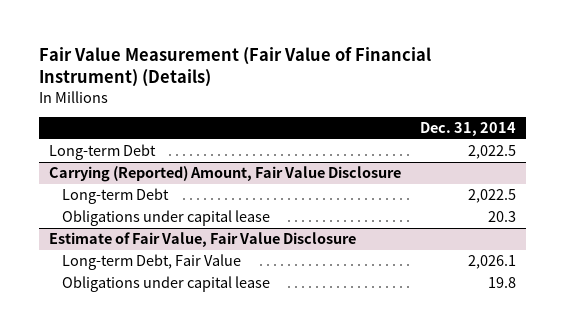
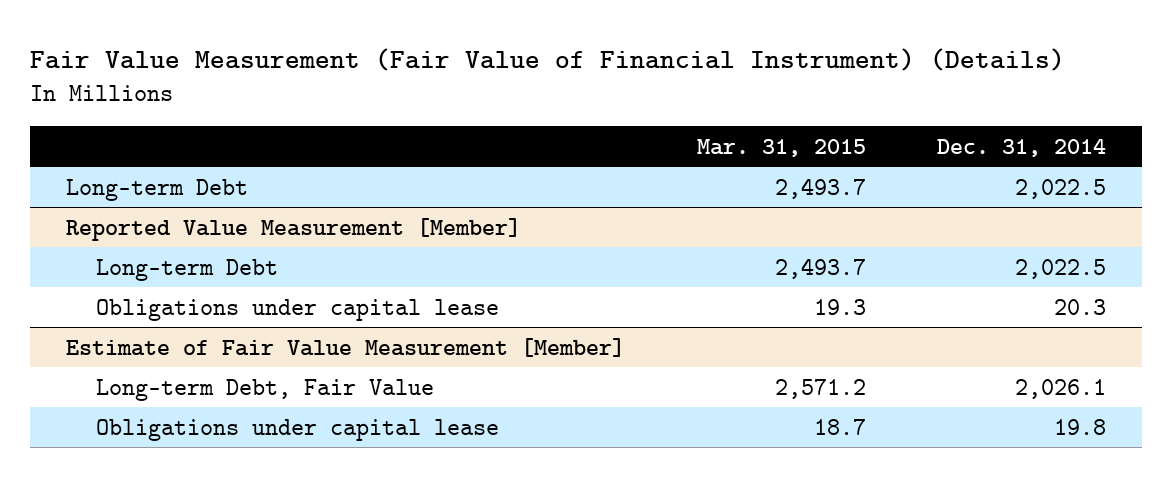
none -> [696,138,866,157] Mar. 31, 2015
[48,166,401,183] Carrying (Reported) Amount, Fair Value Disclosure -> [66,217,522,241] Reported Value Measurement [Member]
[48,232,356,248] Estimate of Fair Value, Fair Value Disclosure -> [66,337,626,357] Estimate of Fair Value Measurement [Member]

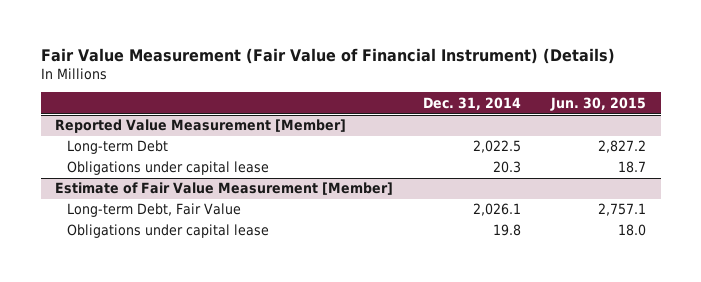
[696,138,866,157] Mar. 31, 2015 -> none
none -> [549,96,646,111] Jun. 30, 2015
[66,178,249,201] Long-term Debt -> none

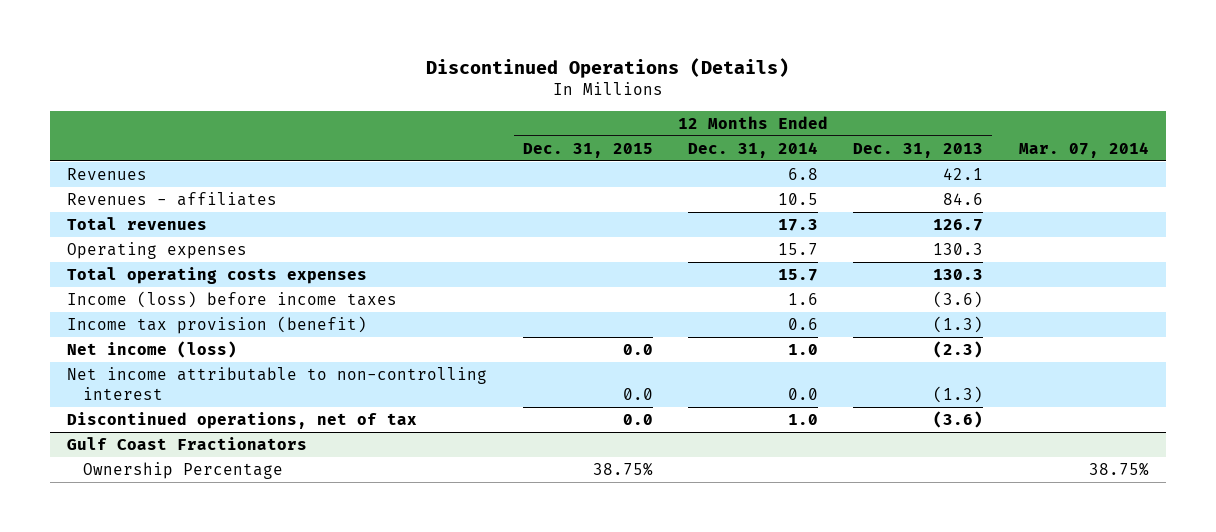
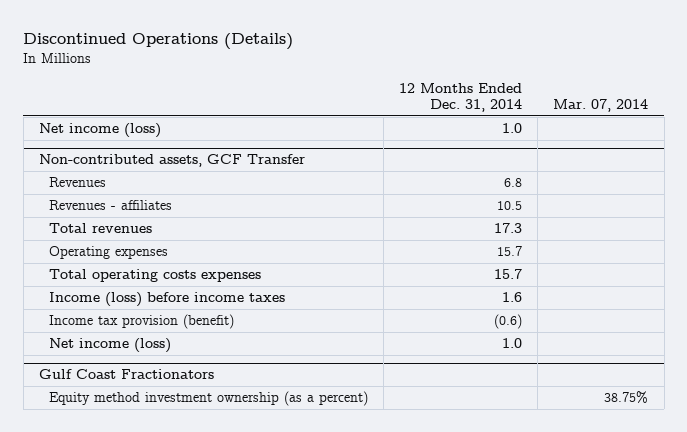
[522,142,653,158] Dec. 31, 2015 -> none
[853,142,984,158] Dec. 31, 2013 -> none
none -> [38,123,161,139] Net income (loss)
none -> [38,154,305,168] Non-contributed assets, GCF Transfer
[788,317,819,330] 0.6 -> [494,314,523,330] (0.6)
[67,366,488,400] Net income attributable to non-controlling interest -> none
[67,411,418,429] Discontinued operations, net of tax -> none
[83,461,284,479] Ownership Percentage -> [48,391,368,407] Equity method investment ownership (as a percent)

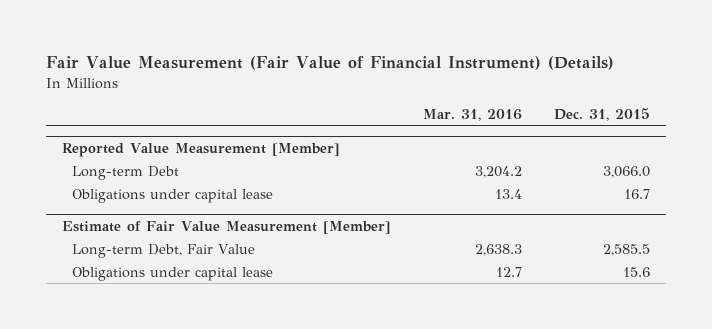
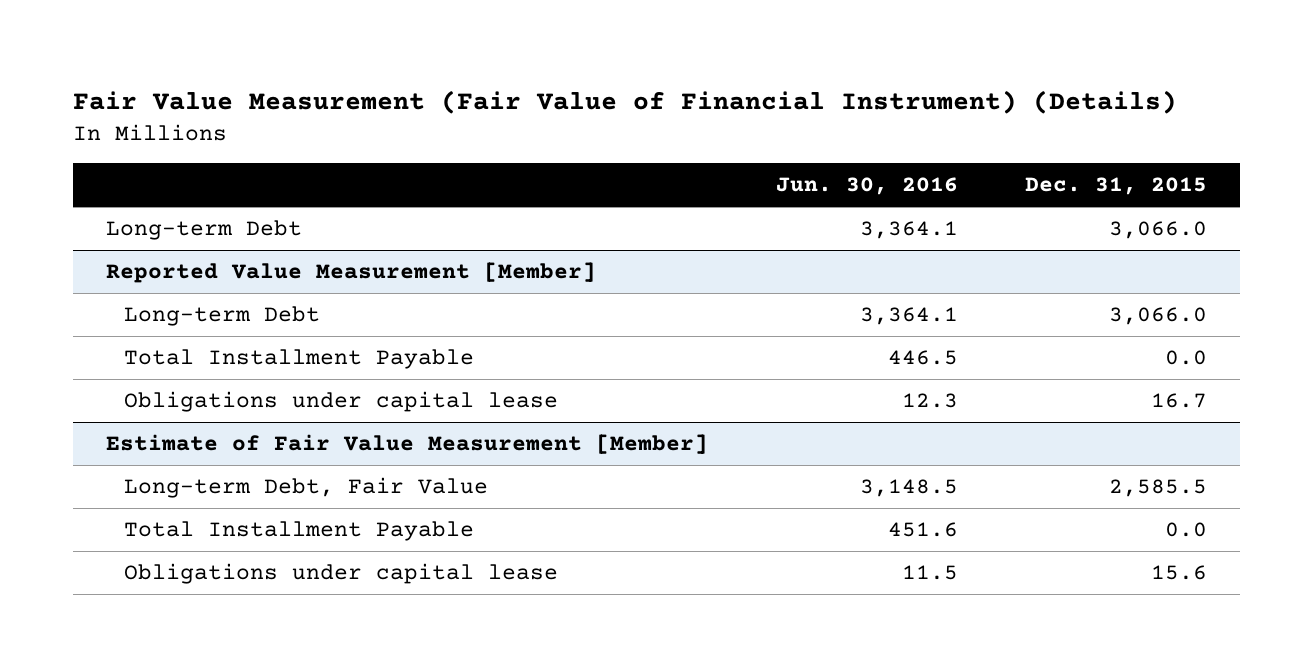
[422,108,522,121] Mar. 31, 2016 -> none
none -> [775,177,958,196] Jun. 30, 2016
none -> [106,220,303,241] Long-term Debt
none -> [124,349,475,370] Total Installment Payable
none -> [124,521,475,542] Total Installment Payable

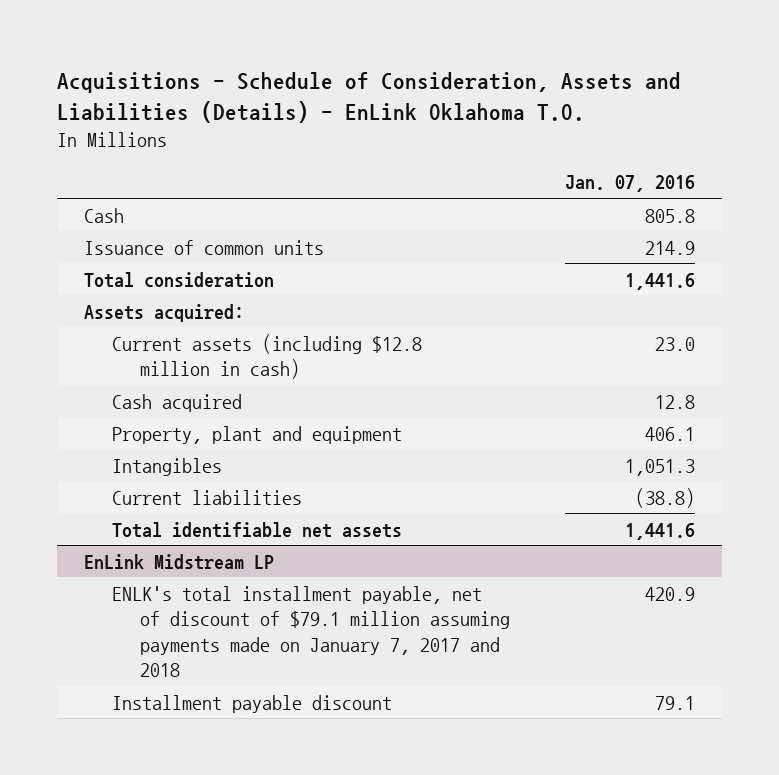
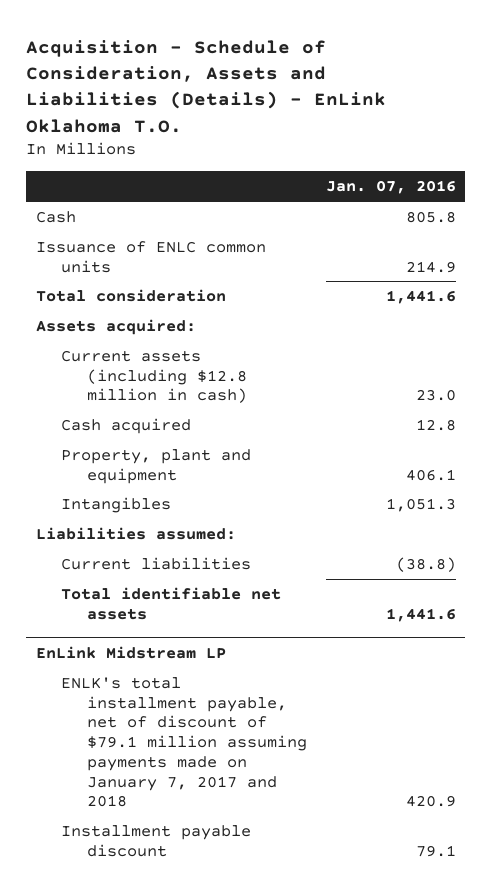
[56,71,681,123] Acquisitions - Schedule of Consideration, Assets and Liabilities (Details) - EnLink Oklahoma T.O. -> [26,39,387,133] Acquisition - Schedule of Consideration, Assets and Liabilities (Details) - EnLink Oklahoma T.O.
[84,239,325,255] Issuance of common units -> [35,240,266,273] Issuance of ENLC common units
none -> [35,526,236,540] Liabilities assumed:

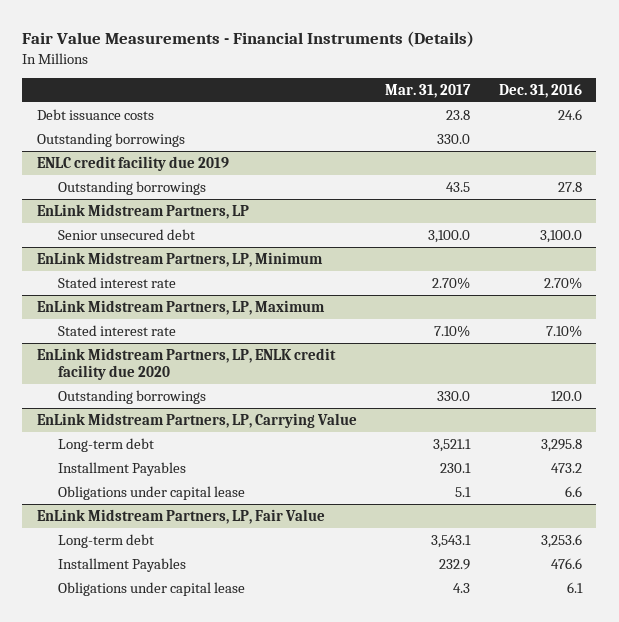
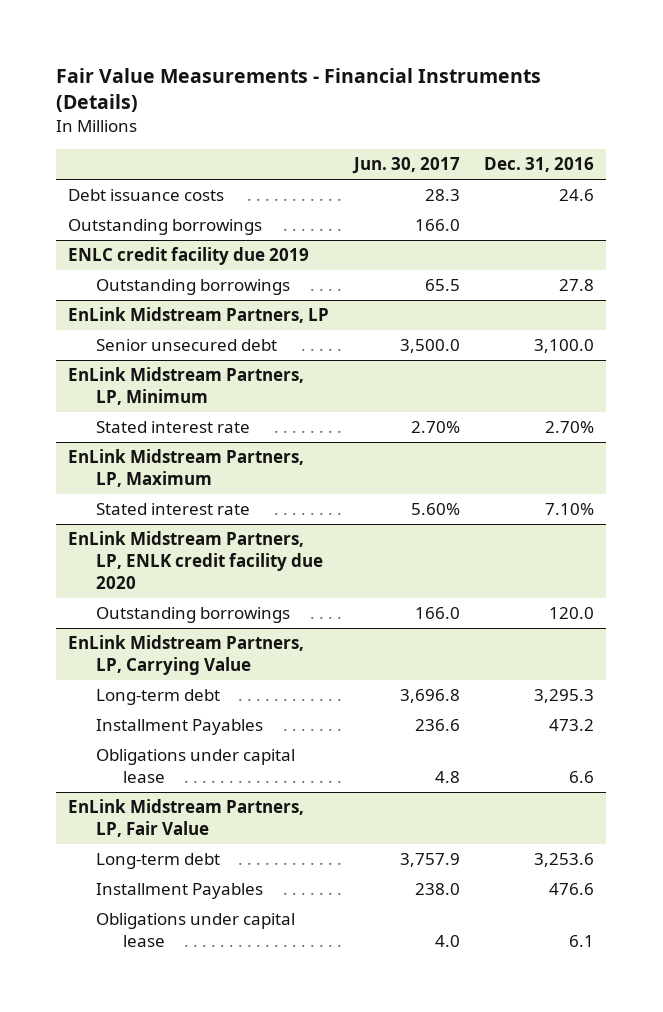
[385,83,472,98] Mar. 31, 2017 -> none
none -> [351,157,460,175] Jun. 30, 2017
[540,438,582,452] 3,295.8 -> [534,689,595,704] 3,295.3

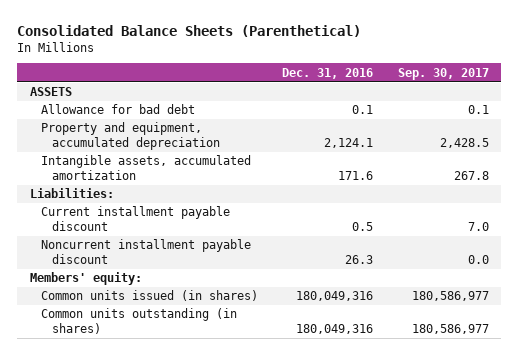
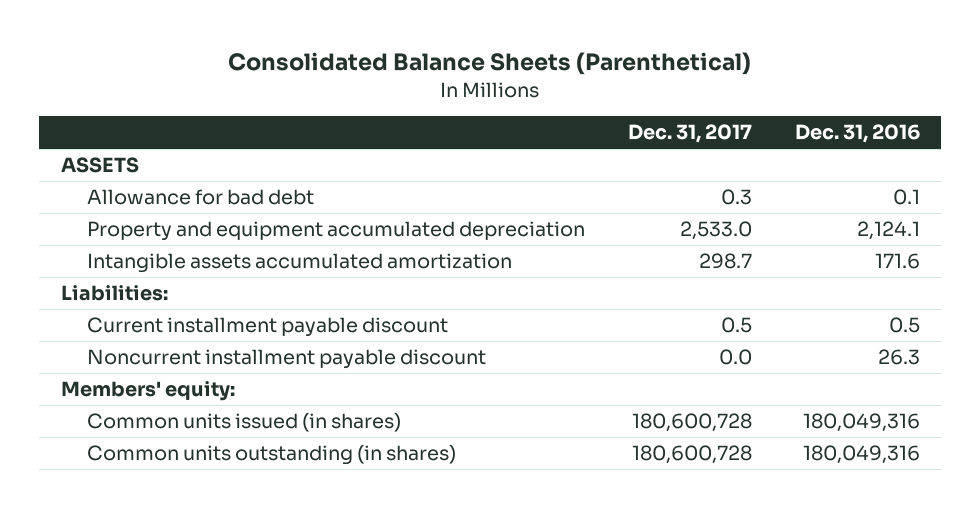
[397,67,489,80] Sep. 30, 2017 -> none
none -> [627,124,752,144] Dec. 31, 2017
[40,122,221,150] Property and equipment, accumulated depreciation -> [87,221,586,242] Property and equipment accumulated depreciation
[40,155,251,180] Intangible assets, accumulated amortization -> [87,253,513,274] Intangible assets accumulated amortization

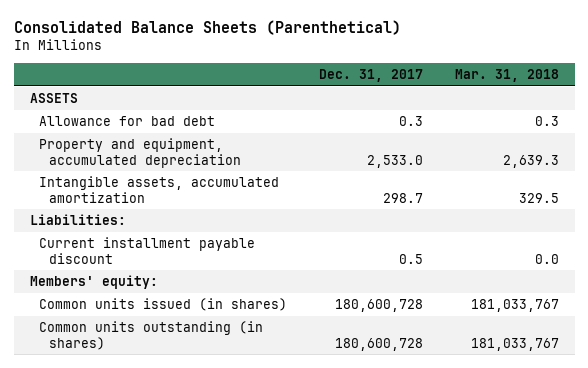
[794,124,920,144] Dec. 31, 2016 -> none
none -> [454,69,559,83] Mar. 31, 2018
[87,221,586,242] Property and equipment accumulated depreciation -> [39,137,241,168] Property and equipment, accumulated depreciation
[87,253,513,274] Intangible assets accumulated amortization -> [39,175,280,203] Intangible assets, accumulated amortization
[87,349,487,370] Noncurrent installment payable discount -> none

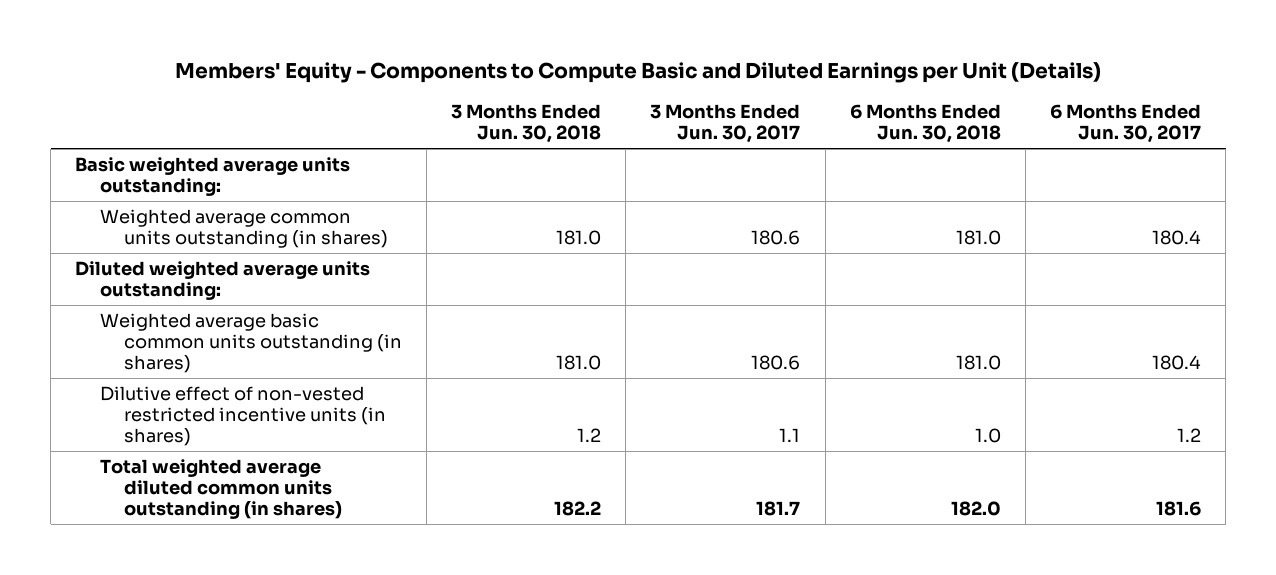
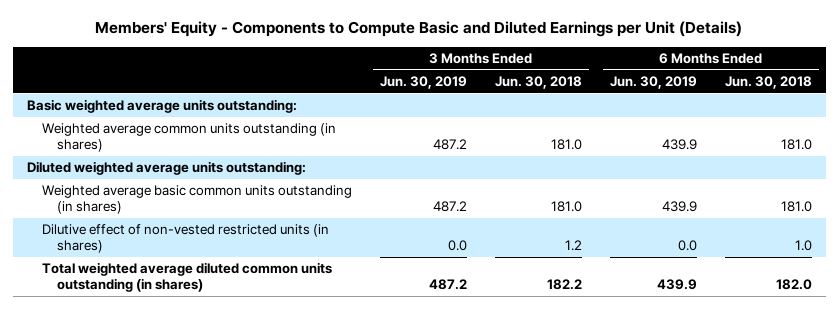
[650,104,801,144] 3 Months Ended Jun. 30, 2017 -> none
[1049,104,1201,144] 6 Months Ended Jun. 30, 2017 -> none
none -> [379,76,467,90] Jun. 30, 2019
none -> [609,76,697,90] Jun. 30, 2019
[99,385,386,447] Dilutive effect of non-vested restricted incentive units (in shares) -> [41,224,329,254] Dilutive effect of non-vested restricted units (in shares)

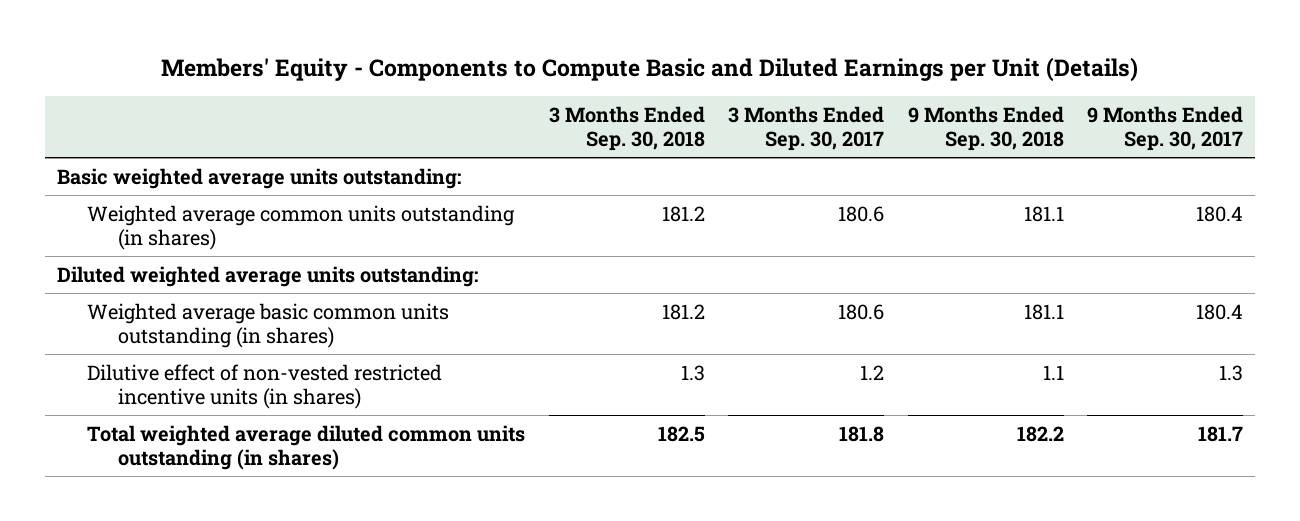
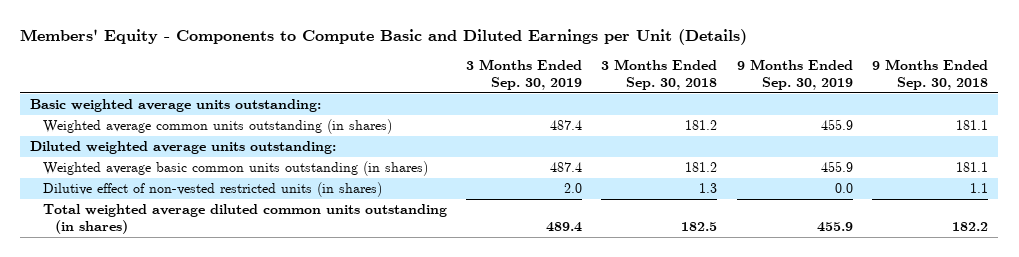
[728,105,885,151] 3 Months Ended Sep. 30, 2017 -> none
[1087,105,1244,151] 9 Months Ended Sep. 30, 2017 -> none
none -> [466,59,583,90] 3 Months Ended Sep. 30, 2019
none -> [736,59,853,90] 9 Months Ended Sep. 30, 2019
[87,363,443,409] Dilutive effect of non-vested restricted incentive units (in shares) -> [42,182,382,198] Dilutive effect of non-vested restricted units (in shares)

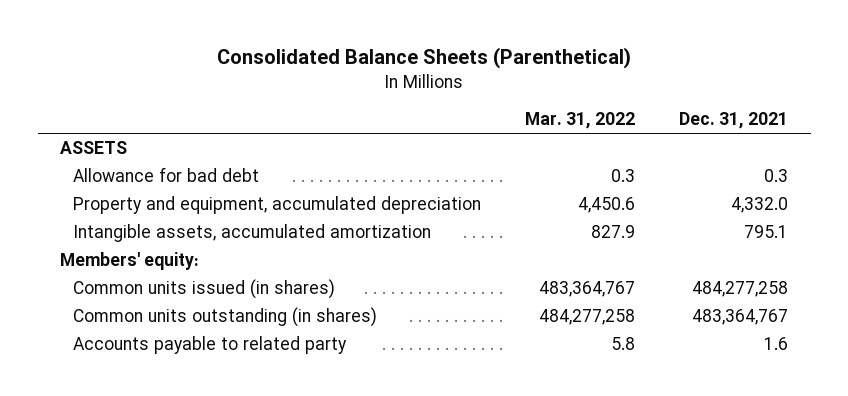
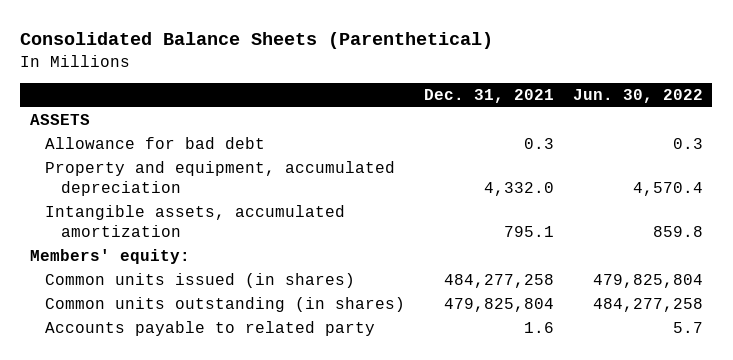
[525,112,636,130] Mar. 31, 2022 -> none
none -> [572,88,703,103] Jun. 30, 2022
[692,309,789,326] 483,364,767 -> [444,298,555,313] 479,825,804

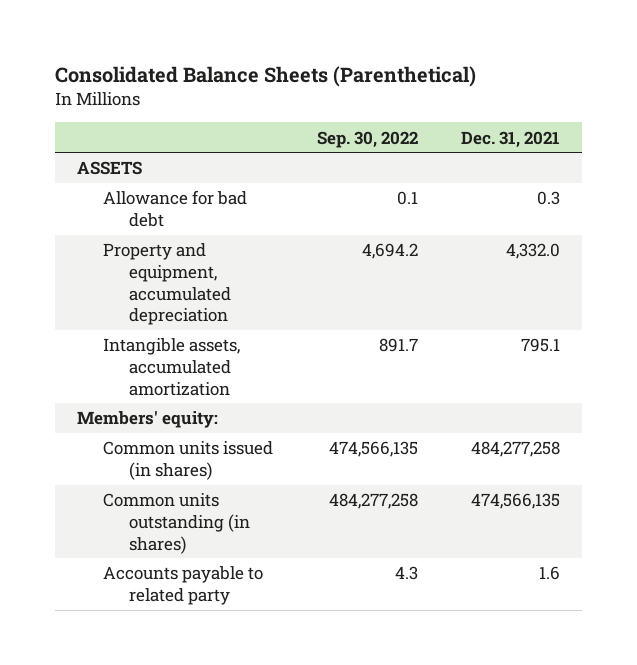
[572,88,703,103] Jun. 30, 2022 -> none
none -> [316,130,418,148] Sep. 30, 2022
[444,298,555,313] 479,825,804 -> [471,493,561,510] 474,566,135

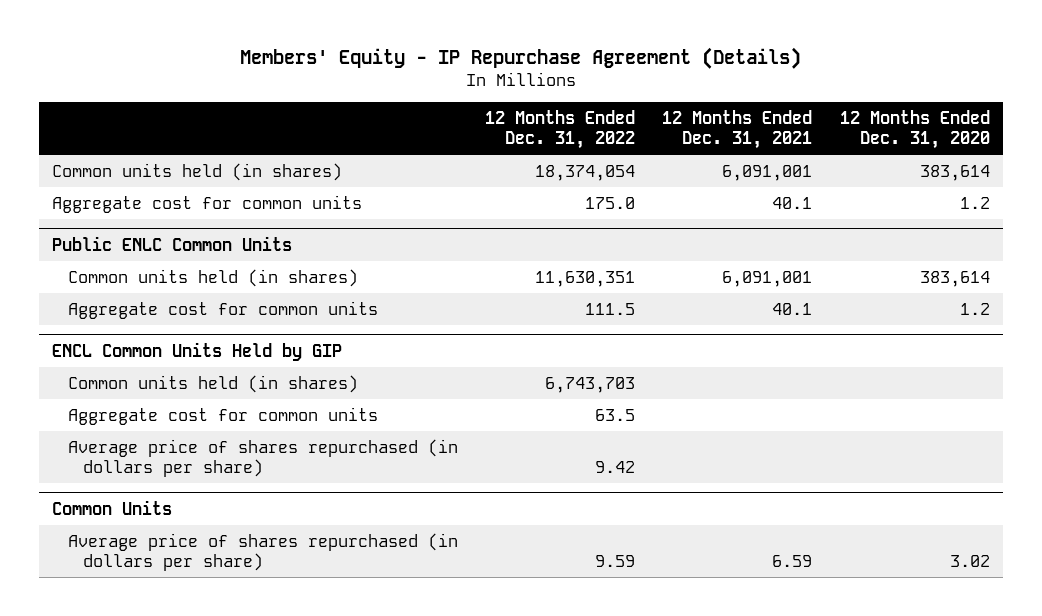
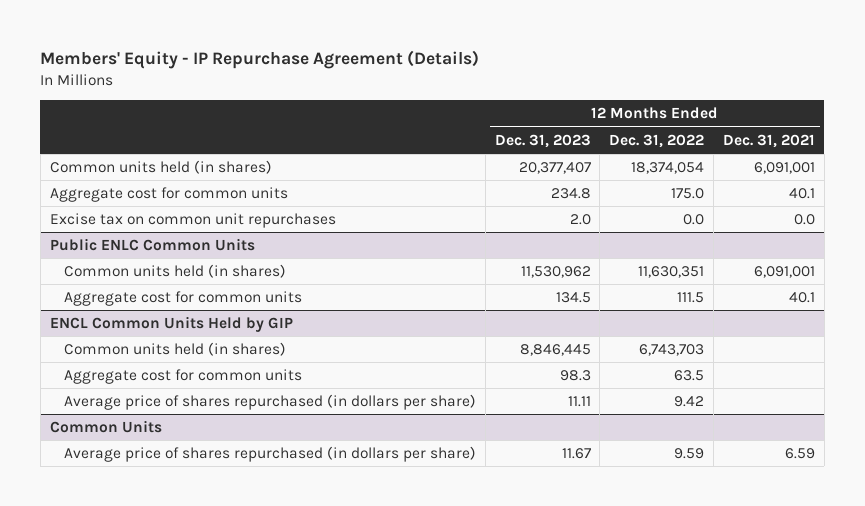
[839,109,990,149] 12 Months Ended Dec. 31, 2020 -> none
none -> [494,133,591,148] Dec. 31, 2023
none -> [49,213,336,229] Excise tax on common unit repurchases

